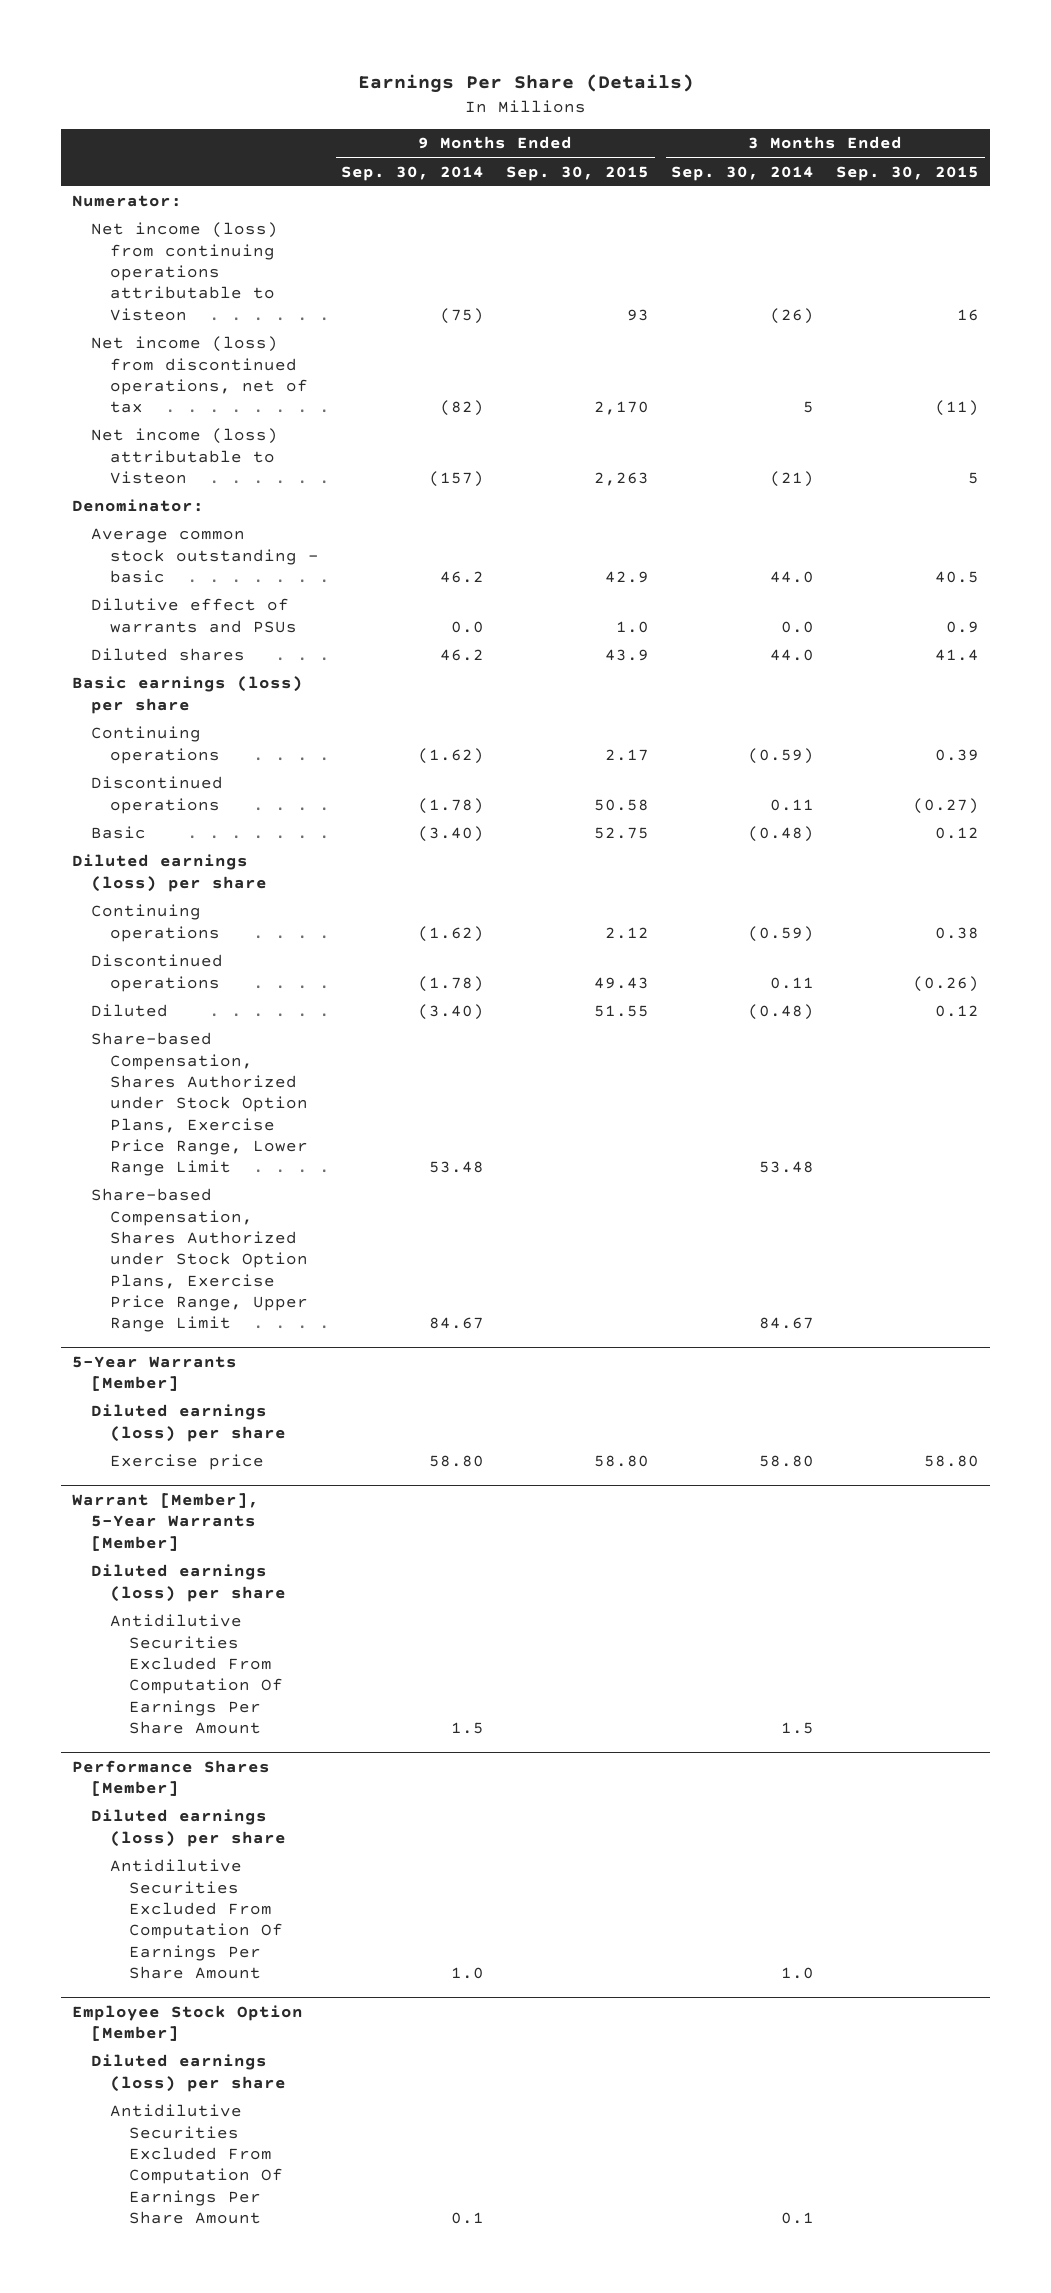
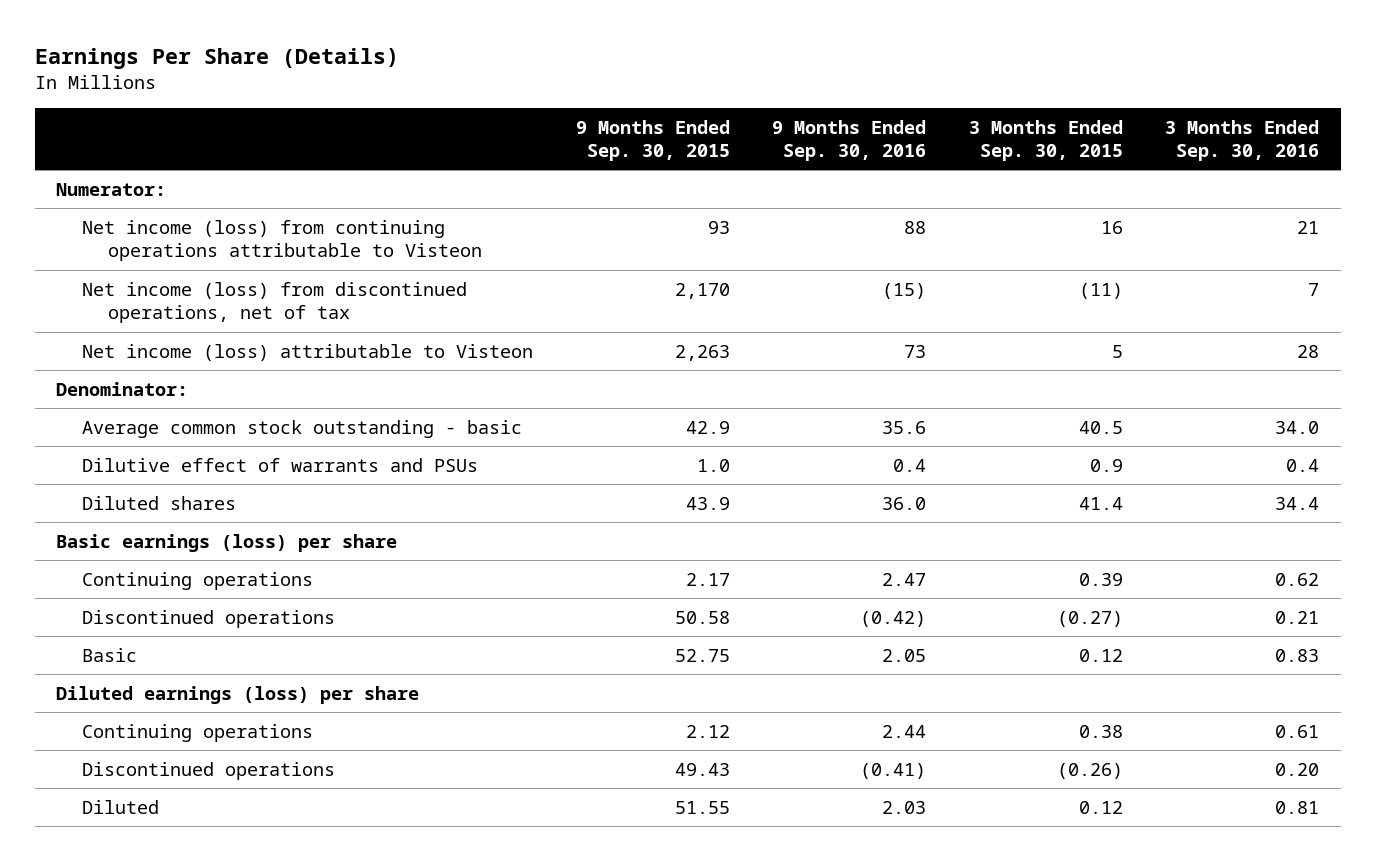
[341,165,485,181] Sep. 30, 2014 -> none
[671,165,815,181] Sep. 30, 2014 -> none
none -> [772,119,927,162] 9 Months Ended Sep. 30, 2016
none -> [1165,119,1320,162] 3 Months Ended Sep. 30, 2016
[91,1032,309,1177] Share-based Compensation, Shares Authorized under Stock Option Plans, Exercise Price Range, Lower Range Limit -> none
[91,1188,309,1333] Share-based Compensation, Shares Authorized under Stock Option Plans, Exercise Price Range, Upper Range Limit -> none
[71,1356,237,1392] 5-Year Warrants [Member] -> none
[91,1404,287,1442] Diluted earnings (loss) per share -> none
[110,1454,265,1471] Exercise price -> none
[71,1493,259,1551] Warrant [Member], 5-Year Warrants [Member] -> none
[91,1564,287,1602] Diluted earnings (loss) per share -> none
[110,1614,284,1735] Antidilutive Securities Excluded From Computation Of Earnings Per Share Amount -> none
[71,1760,270,1797] Performance Shares [Member] -> none
[91,1809,287,1847] Diluted earnings (loss) per share -> none
[110,1859,284,1980] Antidilutive Securities Excluded From Computation Of Earnings Per Share Amount -> none
[71,2005,303,2042] Employee Stock Option [Member] -> none
[91,2054,287,2092] Diluted earnings (loss) per share -> none
[110,2104,284,2225] Antidilutive Securities Excluded From Computation Of Earnings Per Share Amount -> none

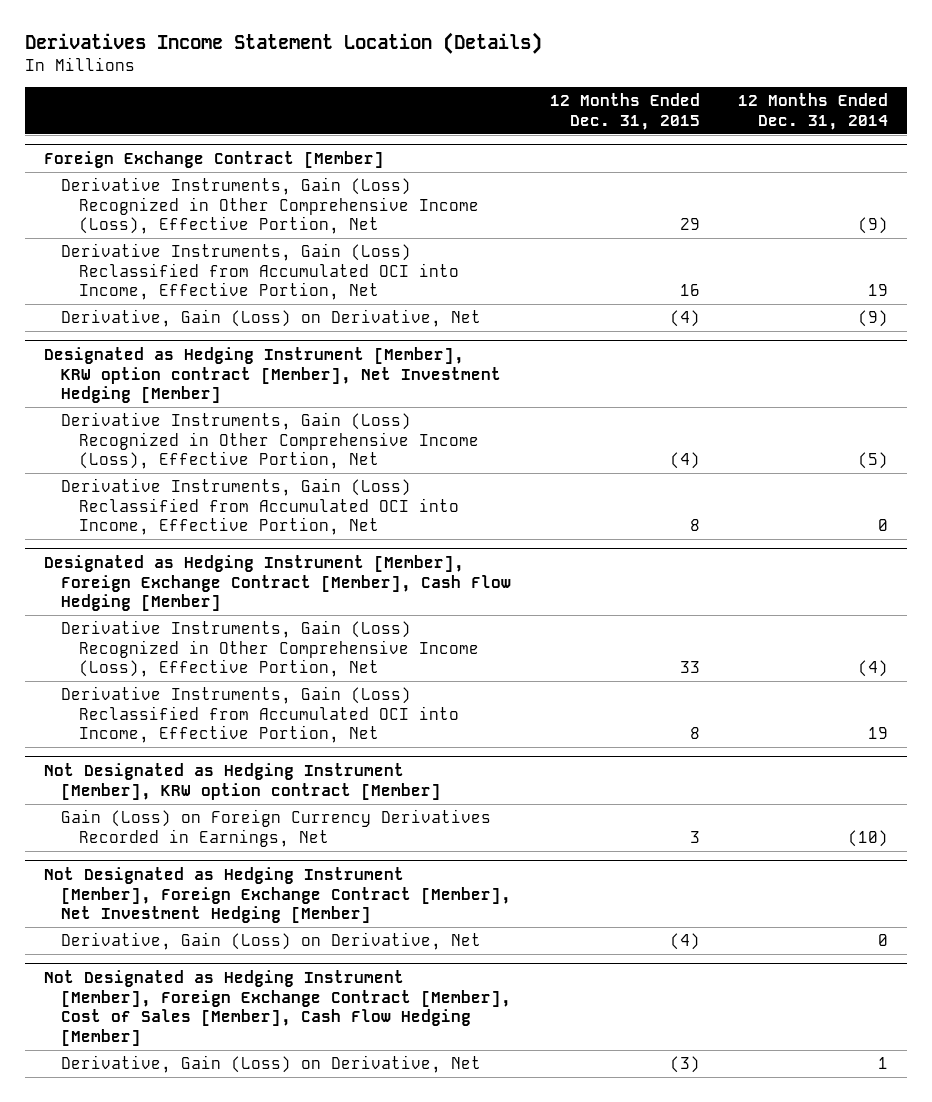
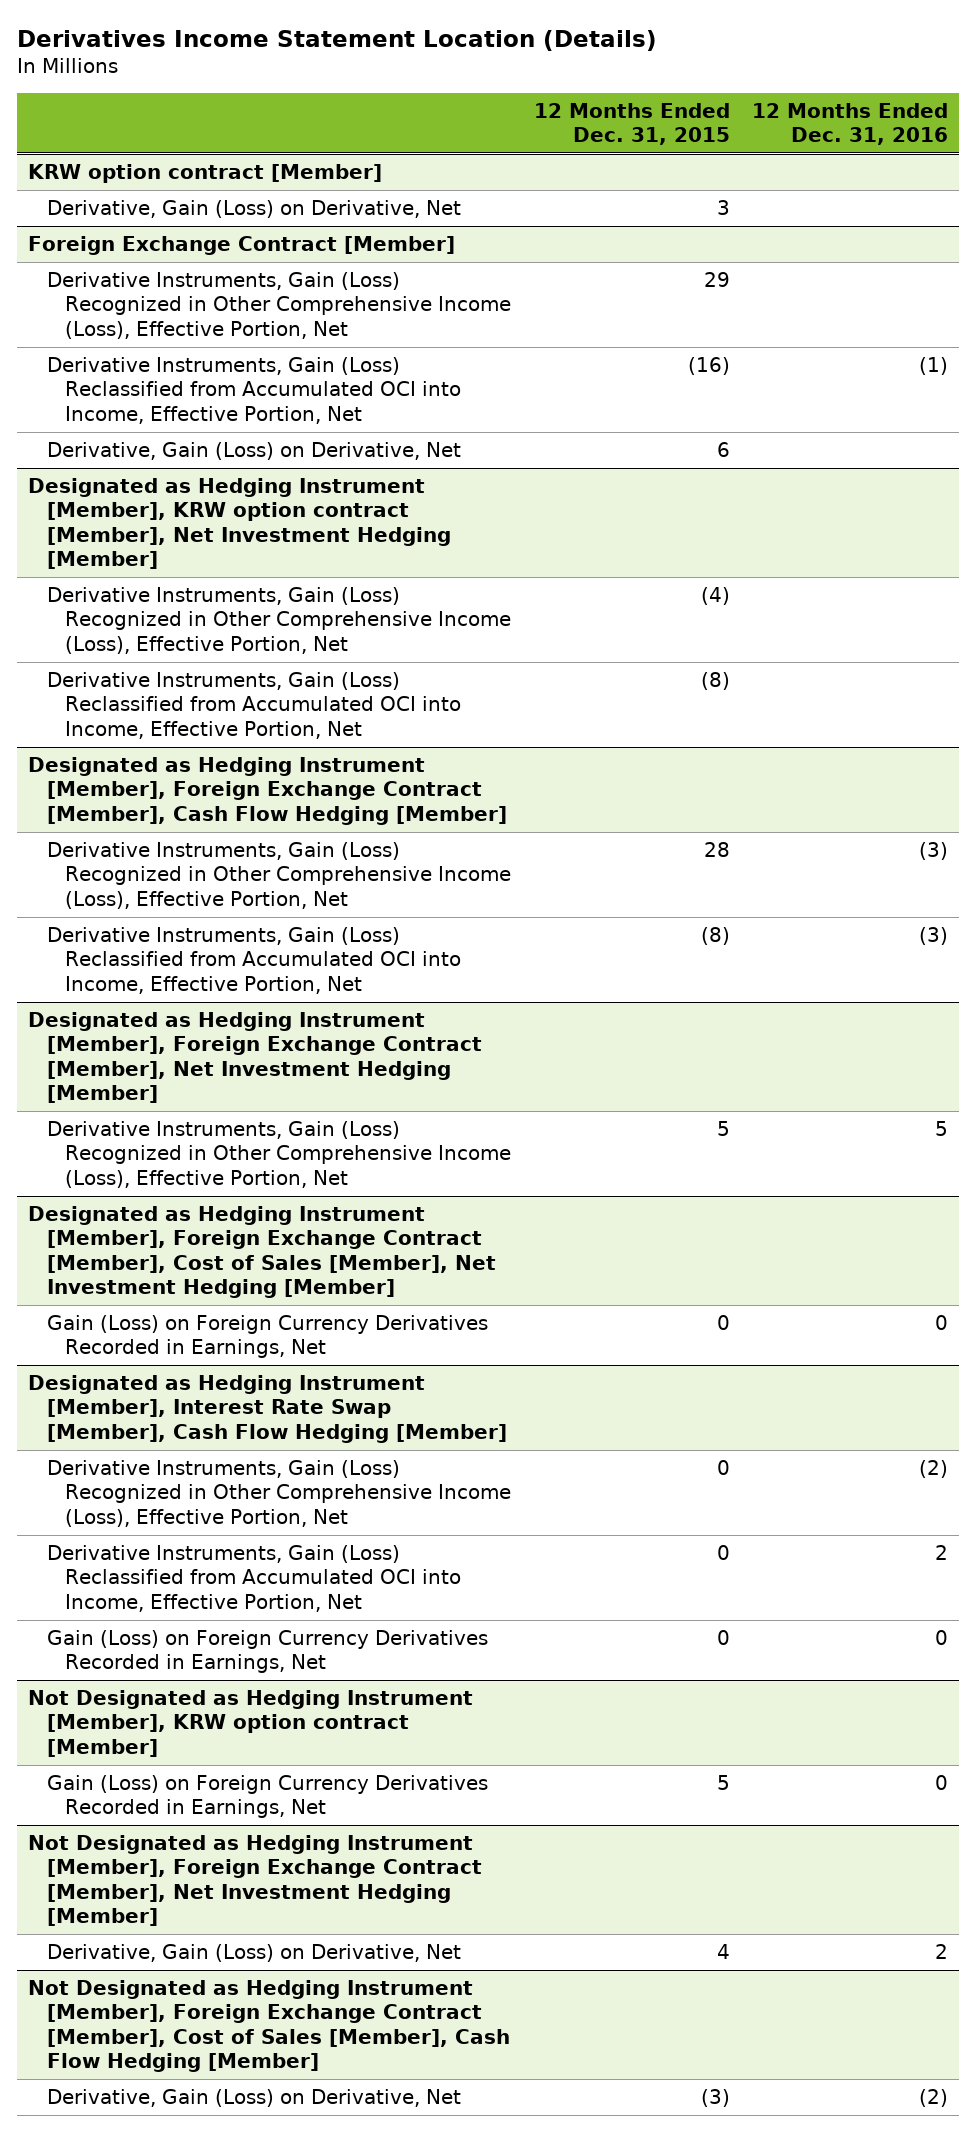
[738,93,889,130] 12 Months Ended Dec. 31, 2014 -> none
none -> [752,102,949,146] 12 Months Ended Dec. 31, 2016
none -> [27,163,382,183] KRW option contract [Member]
none -> [46,199,461,218] Derivative, Gain (Loss) on Derivative, Net
[679,284,700,297] 16 -> [687,356,730,375] (16)
[669,310,700,328] (4) -> [716,441,730,457] 6
[689,519,700,532] 8 -> [700,671,730,690] (8)
[679,661,700,674] 33 -> [703,841,730,857] 28
[689,727,700,740] 8 -> [700,926,730,945] (8)
none -> [27,1011,482,1104] Designated as Hedging Instrument [Member], Foreign Exchange Contract [Member], Net Investment Hedging [Member]
none -> [46,1120,512,1188] Derivative Instruments, Gain (Loss) Recognized in Other Comprehensive Income (Loss), Effective Portion, Net
none -> [27,1205,496,1299] Designated as Hedging Instrument [Member], Foreign Exchange Contract [Member], Cost of Sales [Member], Net Investment Hedging [Member]
none -> [46,1314,488,1359] Gain (Loss) on Foreign Currency Derivatives Recorded in Earnings, Net
none -> [27,1374,507,1443] Designated as Hedging Instrument [Member], Interest Rate Swap [Member], Cash Flow Hedging [Member]
none -> [46,1459,512,1527] Derivative Instruments, Gain (Loss) Recognized in Other Comprehensive Income (Loss), Effective Portion, Net
none -> [46,1544,462,1612] Derivative Instruments, Gain (Loss) Reclassified from Accumulated OCI into Income, Effective Portion, Net
none -> [46,1629,488,1674] Gain (Loss) on Foreign Currency Derivatives Recorded in Earnings, Net
[689,830,700,843] 3 -> [716,1774,730,1790] 5
[669,933,700,951] (4) -> [716,1943,730,1959] 4

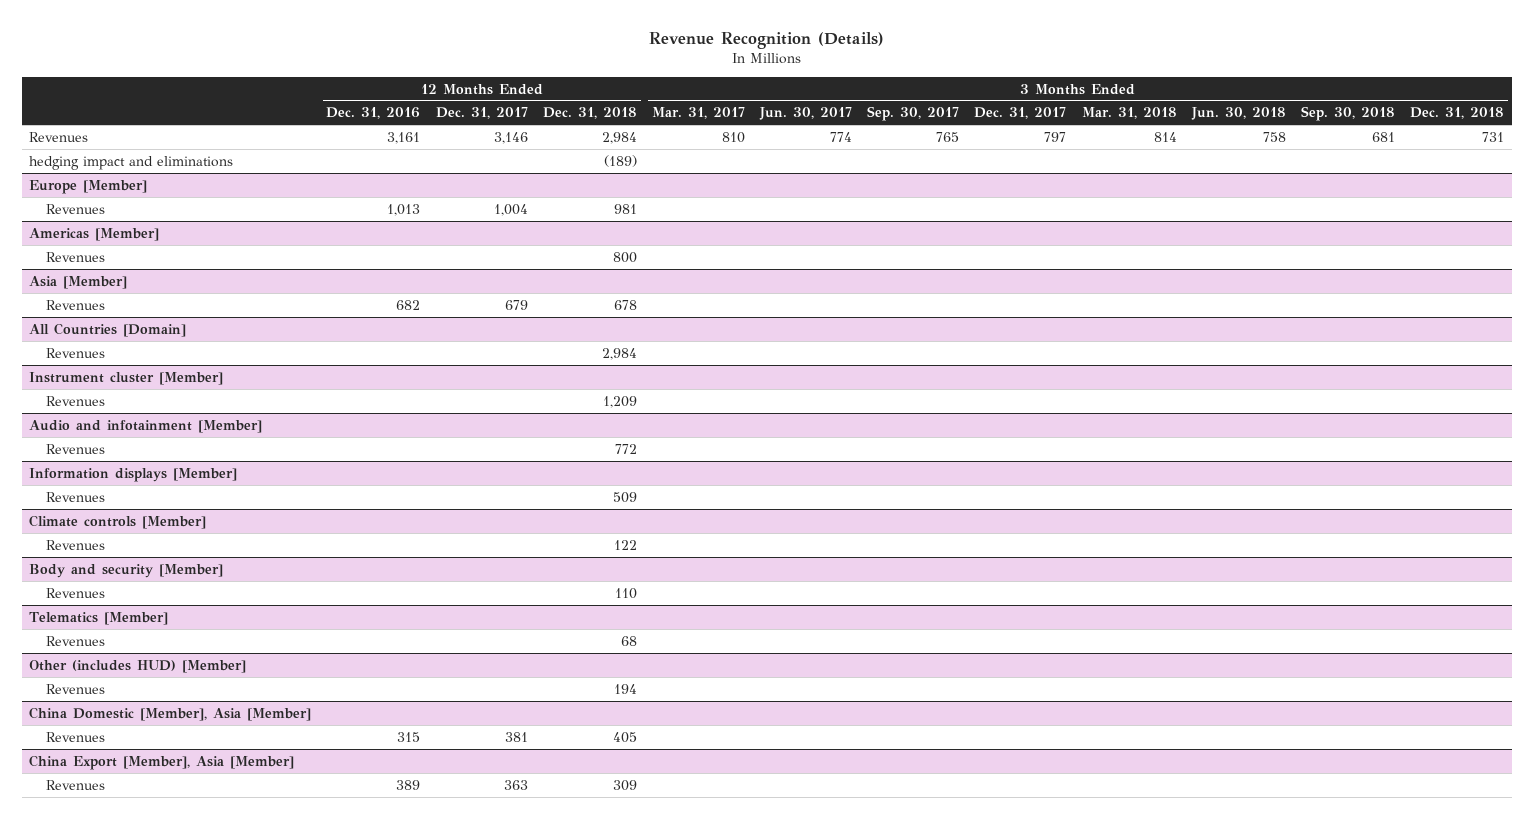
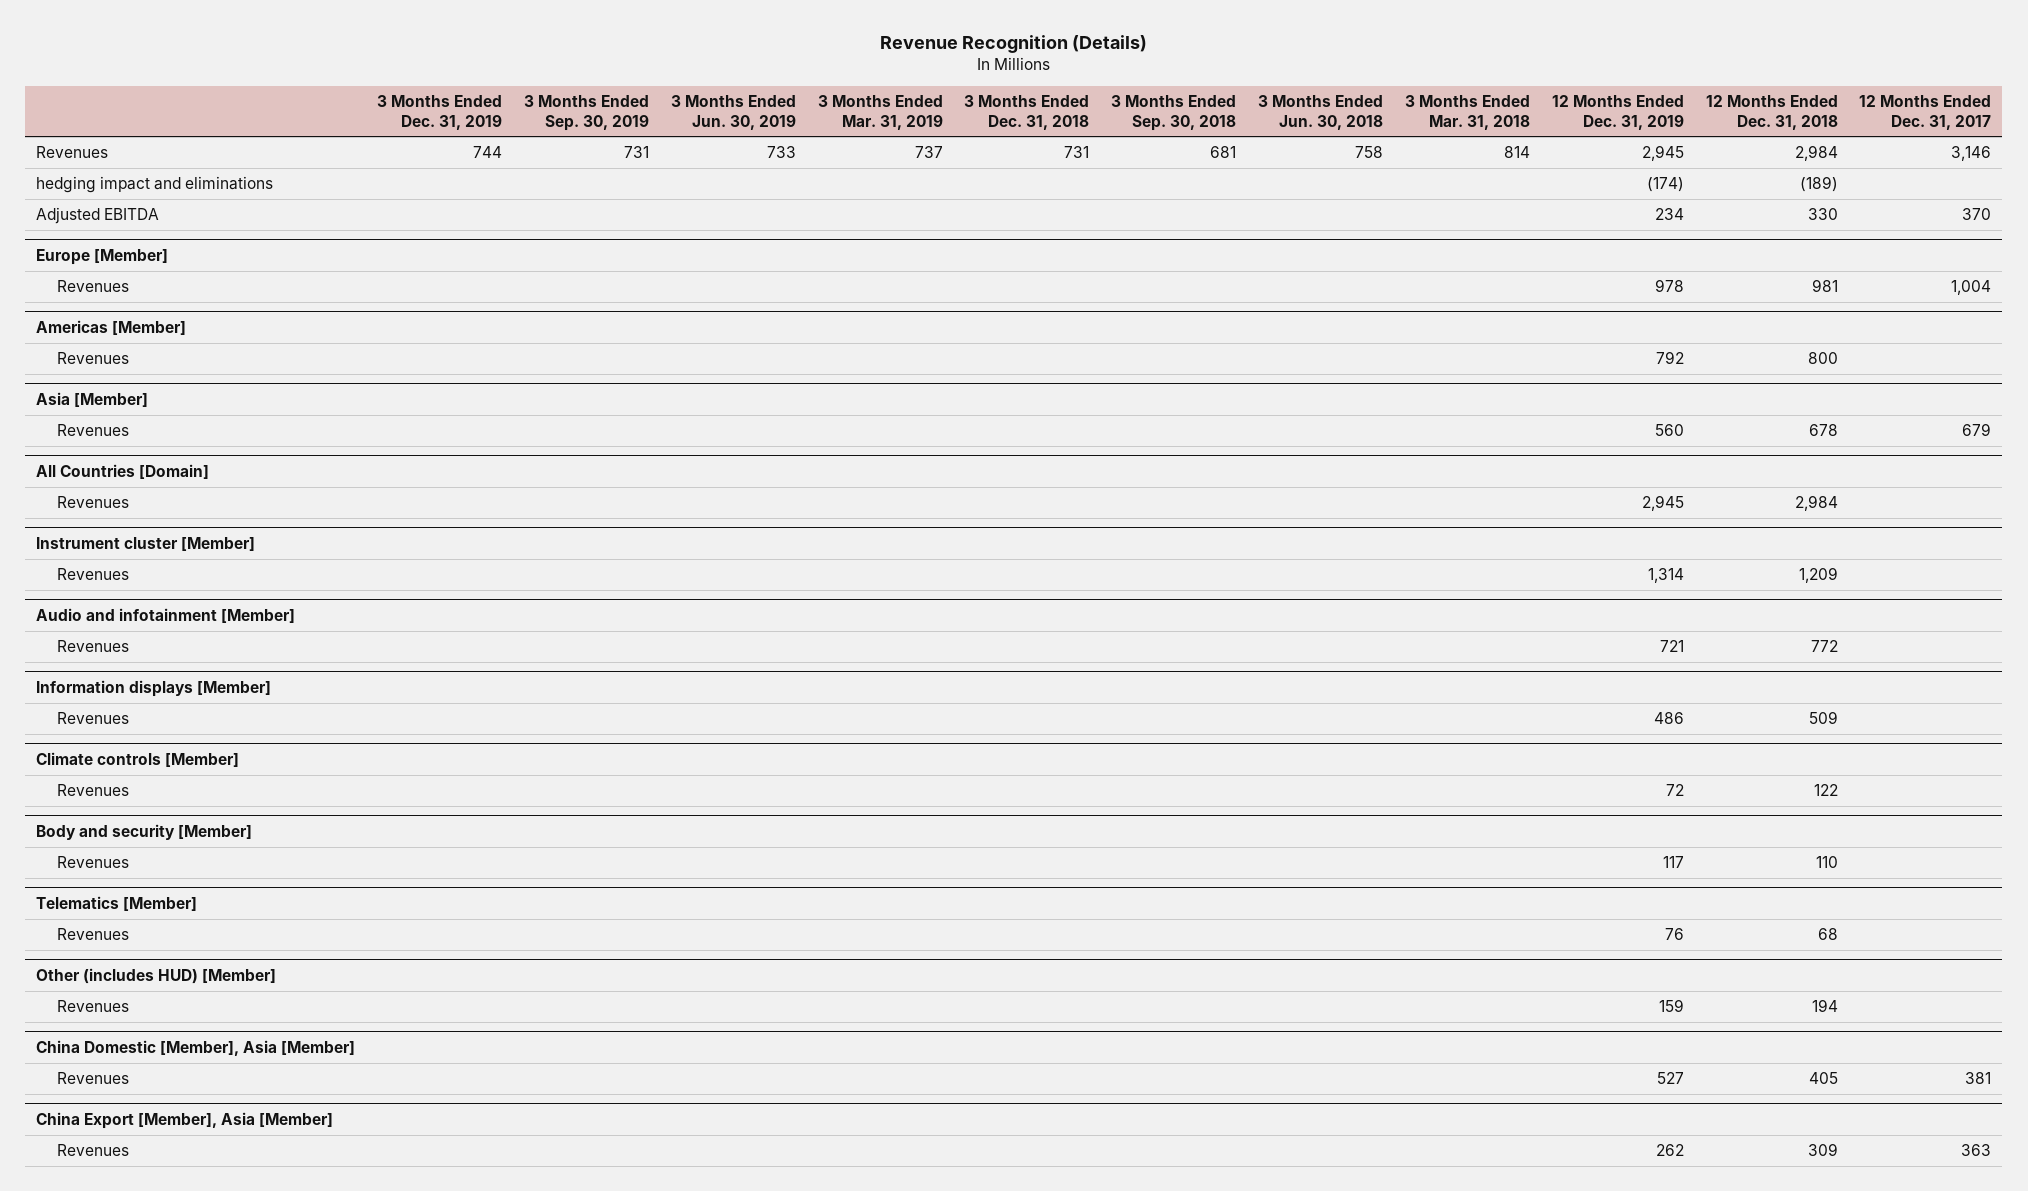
[326,107,421,120] Dec. 31, 2016 -> none
[651,107,745,120] Mar. 31, 2017 -> none
[759,107,853,121] Jun. 30, 2017 -> none
[867,106,960,122] Sep. 30, 2017 -> none
[974,107,1067,120] Dec. 31, 2017 -> none
none -> [377,94,503,130] 3 Months Ended Dec. 31, 2019
none -> [523,94,649,131] 3 Months Ended Sep. 30, 2019
none -> [670,94,796,130] 3 Months Ended Jun. 30, 2019
none -> [817,94,943,130] 3 Months Ended Mar. 31, 2019
none -> [1551,94,1684,130] 12 Months Ended Dec. 31, 2019
none -> [36,207,160,225] Adjusted EBITDA

